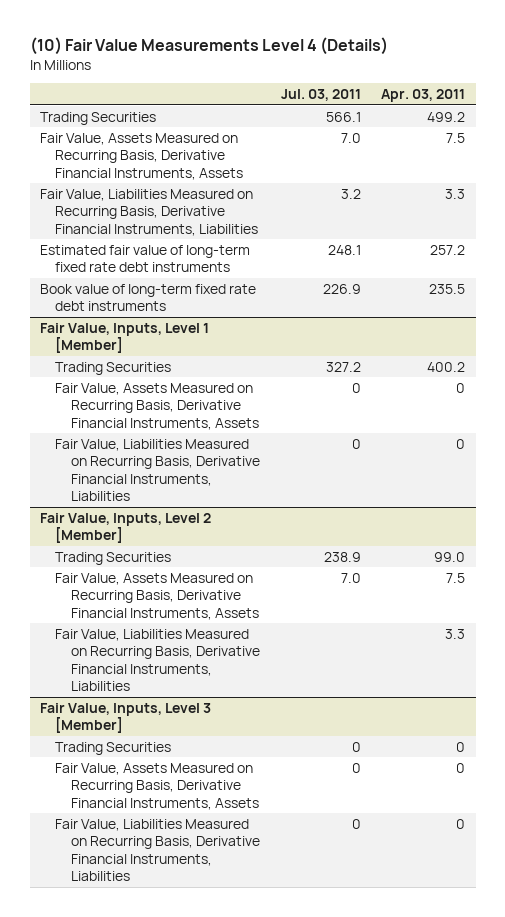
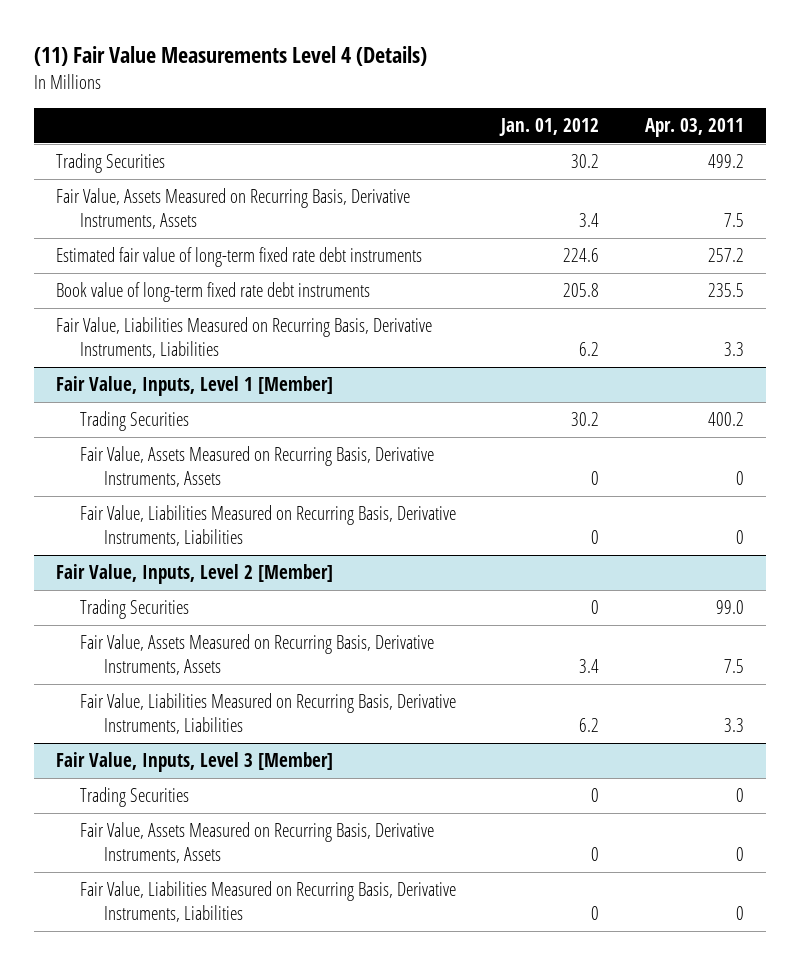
[29,36,388,55] (10) Fair Value Measurements Level 4 (Details) -> [33,46,427,67] (11) Fair Value Measurements Level 4 (Details)
[280,89,361,102] Jul. 03, 2011 -> none
none -> [499,117,600,136] Jan. 01, 2012
[39,188,259,236] Fair Value, Liabilities Measured on Recurring Basis, Derivative Financial Instruments, Liabilities -> none
[39,132,244,180] Fair Value, Assets Measured on Recurring Basis, Derivative Financial Instruments, Assets -> [56,188,411,230] Fair Value, Assets Measured on Recurring Basis, Derivative Instruments, Assets
none -> [56,317,433,359] Fair Value, Liabilities Measured on Recurring Basis, Derivative Instruments, Liabilities
[55,382,260,430] Fair Value, Assets Measured on Recurring Basis, Derivative Financial Instruments, Assets -> [80,446,435,488] Fair Value, Assets Measured on Recurring Basis, Derivative Instruments, Assets
[55,438,261,502] Fair Value, Liabilities Measured on Recurring Basis, Derivative Financial Instruments, Liabilities -> [80,505,457,547] Fair Value, Liabilities Measured on Recurring Basis, Derivative Instruments, Liabilities
[55,572,260,620] Fair Value, Assets Measured on Recurring Basis, Derivative Financial Instruments, Assets -> [80,634,435,676] Fair Value, Assets Measured on Recurring Basis, Derivative Instruments, Assets
[55,628,261,692] Fair Value, Liabilities Measured on Recurring Basis, Derivative Financial Instruments, Liabilities -> [80,693,457,735] Fair Value, Liabilities Measured on Recurring Basis, Derivative Instruments, Liabilities
[55,762,260,810] Fair Value, Assets Measured on Recurring Basis, Derivative Financial Instruments, Assets -> [80,822,435,864] Fair Value, Assets Measured on Recurring Basis, Derivative Instruments, Assets
[55,818,261,882] Fair Value, Liabilities Measured on Recurring Basis, Derivative Financial Instruments, Liabilities -> [80,881,457,923] Fair Value, Liabilities Measured on Recurring Basis, Derivative Instruments, Liabilities

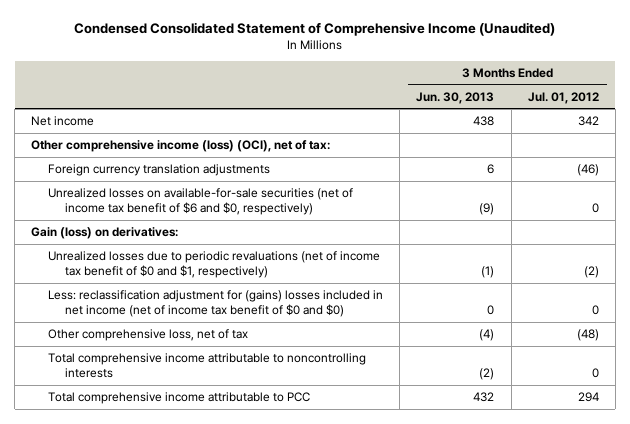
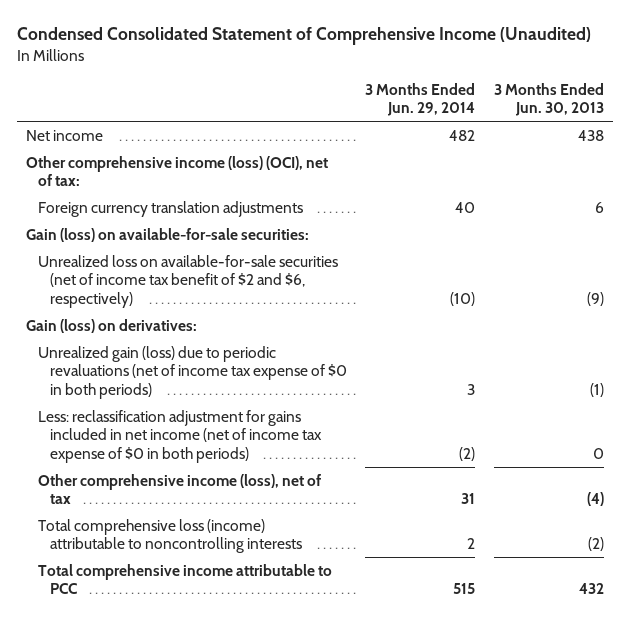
[527,91,599,104] Jul. 01, 2012 -> none
none -> [365,82,476,117] 3 Months Ended Jun. 29, 2014
none -> [25,227,309,242] Gain (loss) on available-for-sale securities:
[48,188,354,216] Unrealized losses on available-for-sale securities (net of income tax benefit of $6 and $0, respectively) -> [37,254,338,308] Unrealized loss on available-for-sale securities (net of income tax benefit of $2 and $6, respectively)
[48,251,381,279] Unrealized losses due to periodic revaluations (net of income tax benefit of $0 and $1, respectively) -> [37,345,347,399] Unrealized gain (loss) due to periodic revaluations (net of income tax expense of $0 in both periods)
[48,290,384,318] Less: reclassification adjustment for (gains) losses included in net income (net of income tax benefit of $0 and $0) -> [37,409,322,463] Less: reclassification adjustment for gains included in net income (net of income tax expense of $0 in both periods)
[48,329,249,342] Other comprehensive loss, net of tax -> [37,473,321,505] Other comprehensive income (loss), net of tax
[48,353,367,379] Total comprehensive income attributable to noncontrolling interests -> [37,518,302,554] Total comprehensive loss (income) attributable to noncontrolling interests

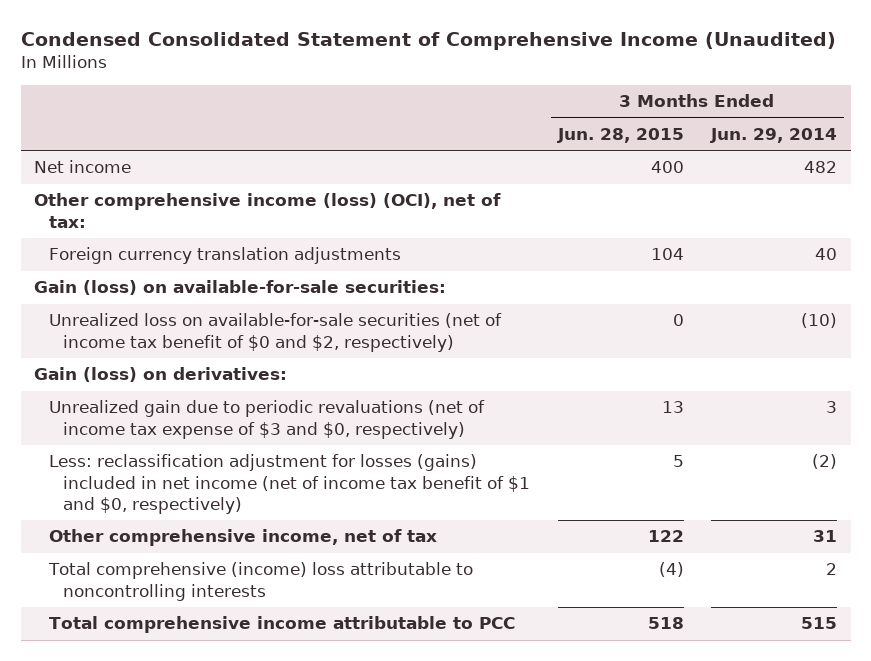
[494,82,605,117] 3 Months Ended Jun. 30, 2013 -> none
none -> [556,128,684,144] Jun. 28, 2015
[37,254,338,308] Unrealized loss on available-for-sale securities (net of income tax benefit of $2 and $6, respectively) -> [48,313,502,352] Unrealized loss on available-for-sale securities (net of income tax benefit of $0 and $2, respectively)
[37,345,347,399] Unrealized gain (loss) due to periodic revaluations (net of income tax expense of $0 in both periods) -> [48,400,485,439] Unrealized gain due to periodic revaluations (net of income tax expense of $3 and $0, respectively)
[37,409,322,463] Less: reclassification adjustment for gains included in net income (net of income tax expense of $0 in both periods) -> [48,454,531,515] Less: reclassification adjustment for losses (gains) included in net income (net of income tax benefit of $1 and $0, respectively)
[37,473,321,505] Other comprehensive income (loss), net of tax -> [48,529,437,547] Other comprehensive income, net of tax
[37,518,302,554] Total comprehensive loss (income) attributable to noncontrolling interests -> [47,562,473,601] Total comprehensive (income) loss attributable to noncontrolling interests

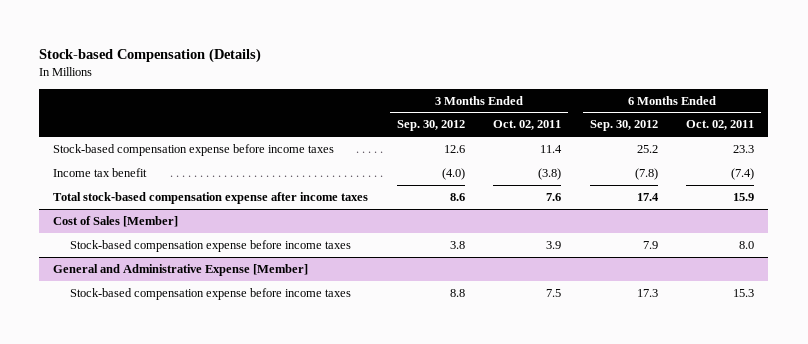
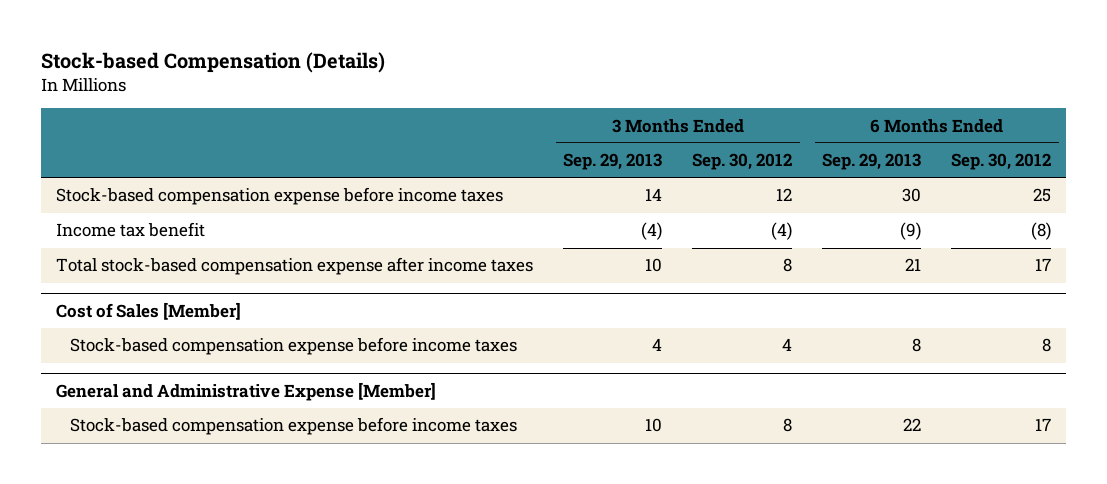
[493,120,562,131] Oct. 02, 2011 -> none
[686,120,755,131] Oct. 02, 2011 -> none
none -> [563,153,663,171] Sep. 29, 2013
none -> [822,153,922,171] Sep. 29, 2013
[443,145,465,154] 12.6 -> [776,188,793,202] 12
[636,145,658,154] 25.2 -> [1033,188,1052,203] 25
[441,168,465,181] (4.0) -> [771,222,793,241] (4)
[634,168,658,181] (7.8) -> [1031,222,1052,241] (8)
[449,193,465,202] 8.6 -> [783,258,793,273] 8
[636,193,659,202] 17.4 -> [1035,258,1052,272] 17
[449,241,465,250] 3.8 -> [782,338,793,352] 4
[642,241,658,250] 7.9 -> [1042,338,1052,353] 8
[449,289,465,298] 8.8 -> [783,418,793,433] 8
[636,289,658,298] 17.3 -> [1035,418,1052,432] 17

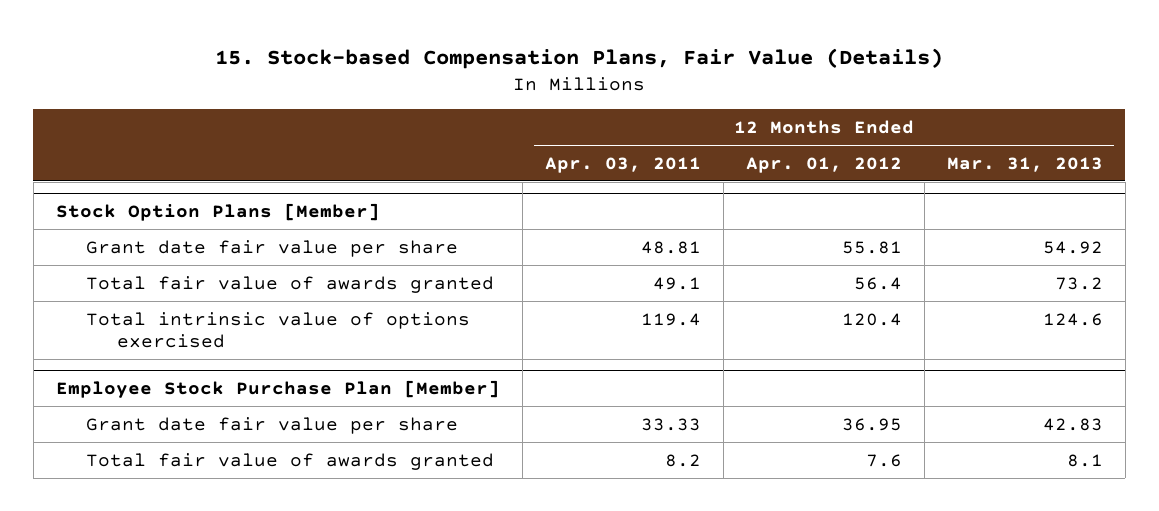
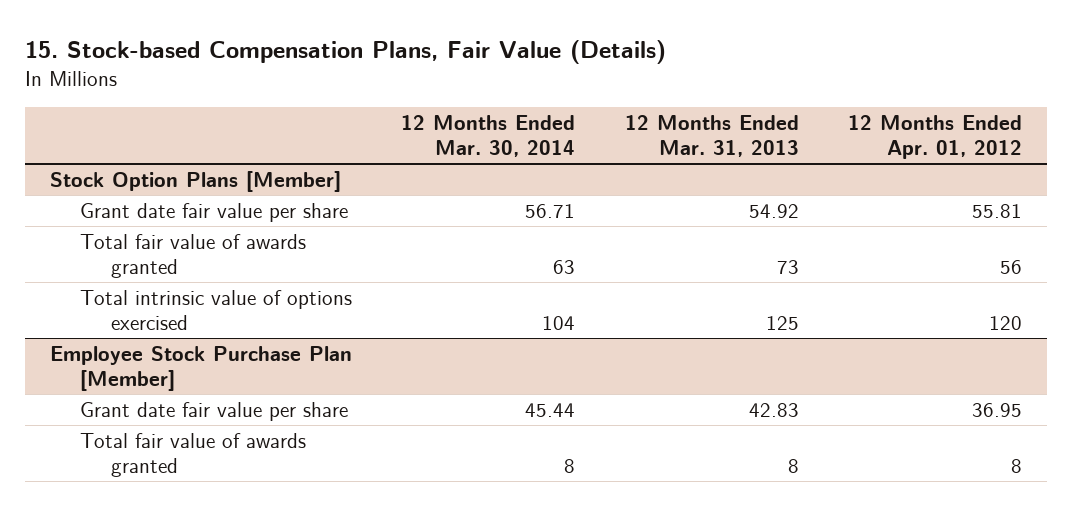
[544,156,701,173] Apr. 03, 2011 -> none
none -> [401,114,576,158] 12 Months Ended Mar. 30, 2014
[853,276,902,290] 56.4 -> [999,260,1022,275] 56
[1054,276,1103,290] 73.2 -> [776,260,799,275] 73
[841,312,902,326] 120.4 -> [988,316,1022,331] 120
[1042,312,1103,326] 124.6 -> [765,316,799,331] 125
[865,453,902,467] 7.6 -> [1010,459,1022,474] 8
[1066,453,1103,467] 8.1 -> [787,459,799,474] 8

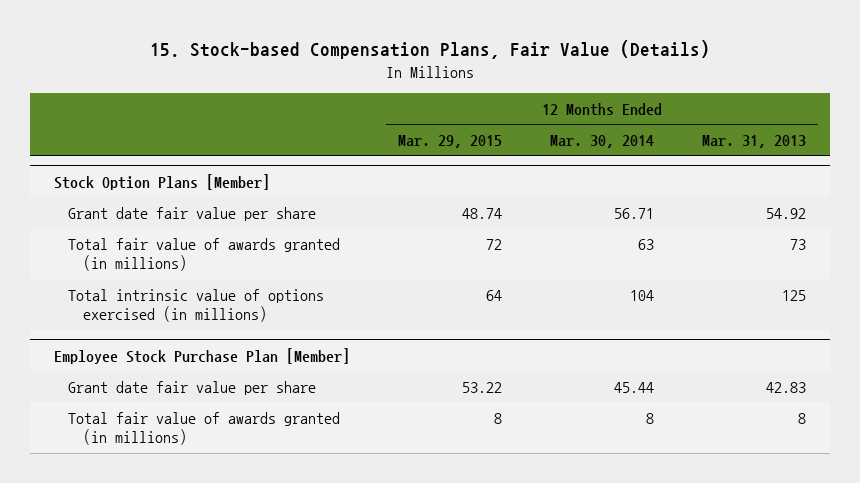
[847,114,1022,160] 12 Months Ended Apr. 01, 2012 -> none
none -> [398,134,503,148] Mar. 29, 2015
[80,233,307,279] Total fair value of awards granted -> [68,237,341,272] Total fair value of awards granted (in millions)
[80,289,353,331] Total intrinsic value of options exercised -> [68,288,325,323] Total intrinsic value of options exercised (in millions)
[80,432,307,478] Total fair value of awards granted -> [68,411,341,446] Total fair value of awards granted (in millions)

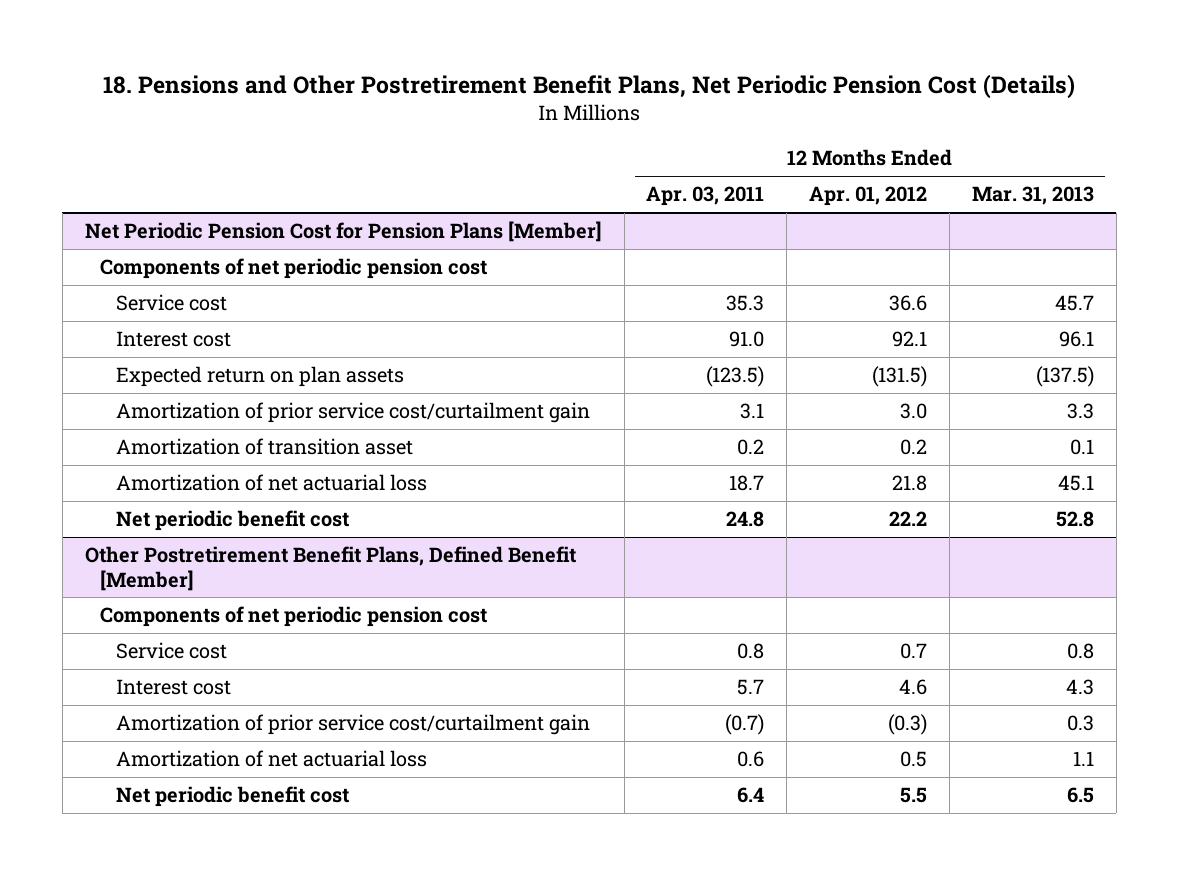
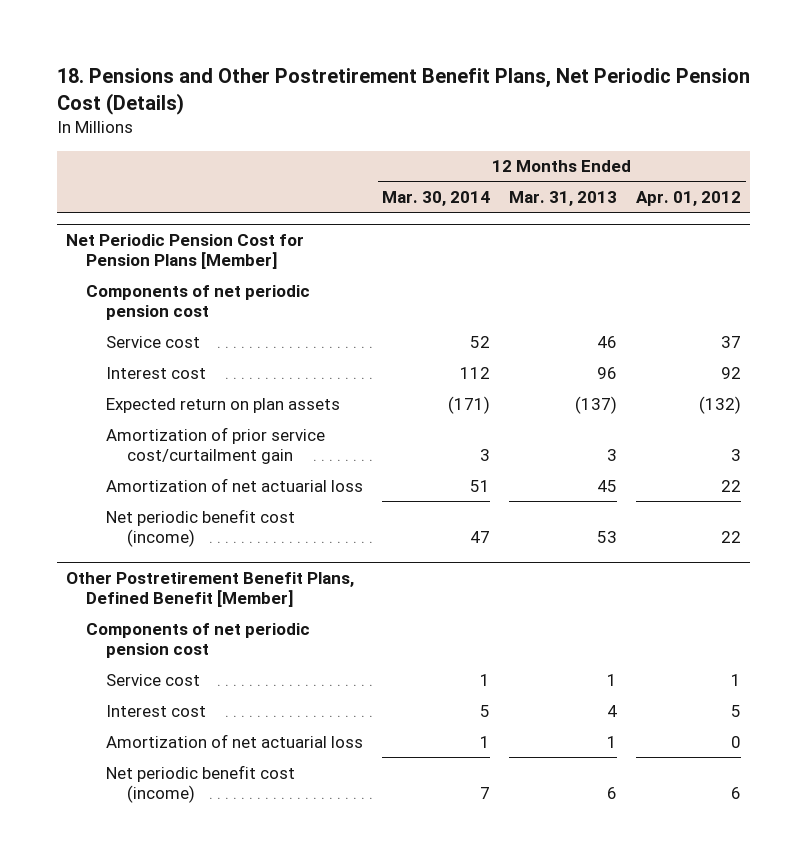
[646,186,765,207] Apr. 03, 2011 -> none
none -> [382,191,491,207] Mar. 30, 2014
[115,438,413,456] Amortization of transition asset -> none
[889,295,928,312] 36.6 -> [720,335,741,348] 37
[1054,295,1094,312] 45.7 -> [597,335,618,348] 46
[892,331,928,348] 92.1 -> [720,366,741,379] 92
[1058,331,1094,348] 96.1 -> [597,366,618,379] 96
[872,366,928,388] (131.5) -> [698,395,741,414] (132)
[1035,366,1094,388] (137.5) -> [575,395,618,414] (137)
[900,403,928,420] 3.0 -> [730,448,741,461] 3
[1066,403,1094,420] 3.3 -> [607,448,618,461] 3
[892,475,928,492] 21.8 -> [720,479,741,492] 22
[1057,475,1094,492] 45.1 -> [597,479,618,492] 45
[115,510,349,532] Net periodic benefit cost -> [106,508,296,547] Net periodic benefit cost (income)
[889,511,928,527] 22.2 -> [720,530,741,543] 22
[1055,511,1094,528] 52.8 -> [597,530,618,543] 53
[115,714,590,736] Amortization of prior service cost/curtailment gain -> none
[900,643,928,660] 0.7 -> [730,673,741,686] 1
[1066,643,1094,660] 0.8 -> [607,673,618,686] 1
[899,679,928,696] 4.6 -> [730,704,741,717] 5
[1065,679,1094,696] 4.3 -> [607,704,618,717] 4
[900,751,928,768] 0.5 -> [730,735,741,748] 0
[1072,751,1094,767] 1.1 -> [607,735,618,748] 1
[115,786,349,808] Net periodic benefit cost -> [106,764,296,803] Net periodic benefit cost (income)
[900,787,928,804] 5.5 -> [730,786,741,799] 6
[1066,787,1094,804] 6.5 -> [607,786,618,799] 6

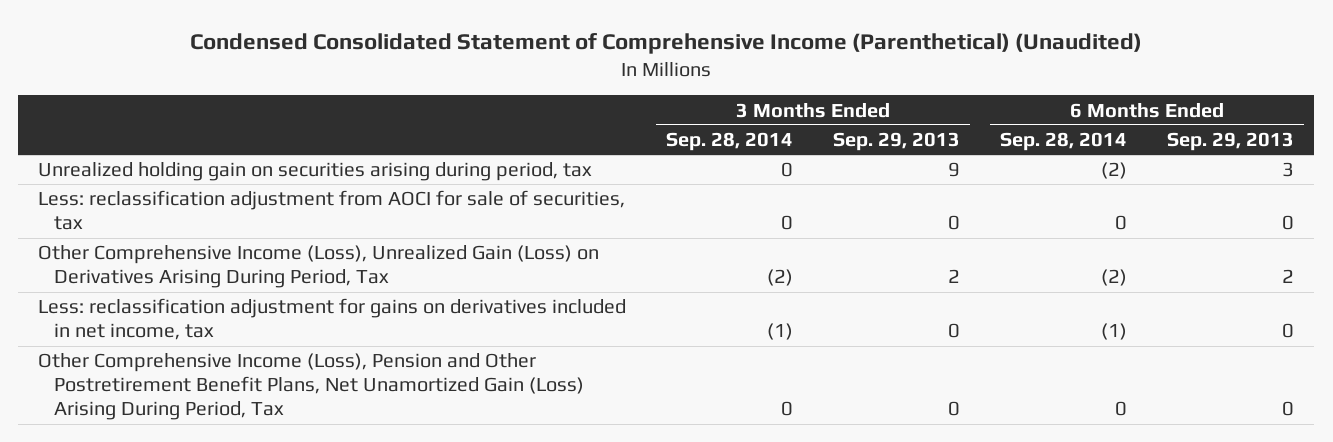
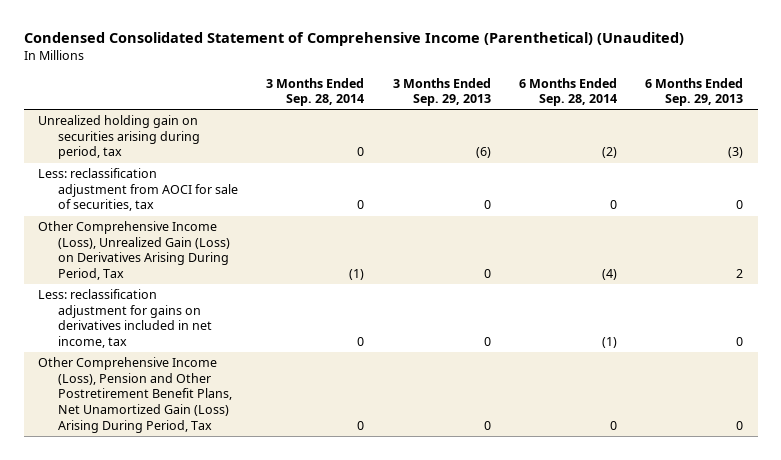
[948,162,961,178] 9 -> [475,147,491,159] (6)
[1282,162,1295,178] 3 -> [728,147,744,159] (3)
[767,269,794,287] (2) -> [349,269,365,281] (1)
[948,269,961,284] 2 -> [483,269,491,279] 0
[1101,269,1128,287] (2) -> [601,269,617,281] (4)
[767,323,794,341] (1) -> [357,337,365,347] 0

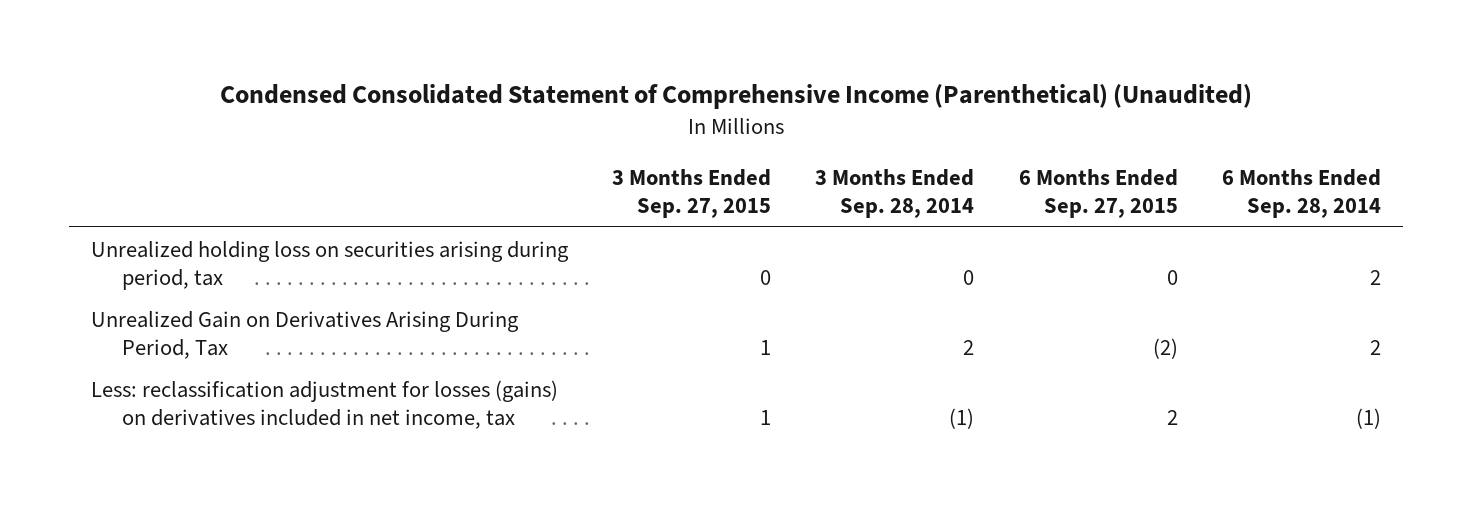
[392,77,491,107] 3 Months Ended Sep. 29, 2013 -> none
[645,77,744,107] 6 Months Ended Sep. 29, 2013 -> none
none -> [612,168,772,218] 3 Months Ended Sep. 27, 2015
none -> [1018,168,1178,218] 6 Months Ended Sep. 27, 2015
[37,168,238,212] Less: reclassification adjustment from AOCI for sale of securities, tax -> none
[37,357,232,433] Other Comprehensive Income (Loss), Pension and Other Postretirement Benefit Plans, Net Unamortized Gain (Loss) Arising During Period, Tax -> none
[37,115,200,160] Unrealized holding gain on securities arising during period, tax -> [90,240,569,290] Unrealized holding loss on securities arising during period, tax
[601,147,617,159] (2) -> [1369,269,1381,285] 2
[37,221,230,281] Other Comprehensive Income (Loss), Unrealized Gain (Loss) on Derivatives Arising During Period, Tax -> [90,310,519,359] Unrealized Gain on Derivatives Arising During Period, Tax
[349,269,365,281] (1) -> [963,339,975,355] 2
[601,269,617,281] (4) -> [1369,339,1381,355] 2
[37,289,212,349] Less: reclassification adjustment for gains on derivatives included in net income, tax -> [90,379,558,429] Less: reclassification adjustment for losses (gains) on derivatives included in net income, tax
[357,337,365,347] 0 -> [949,407,975,429] (1)

